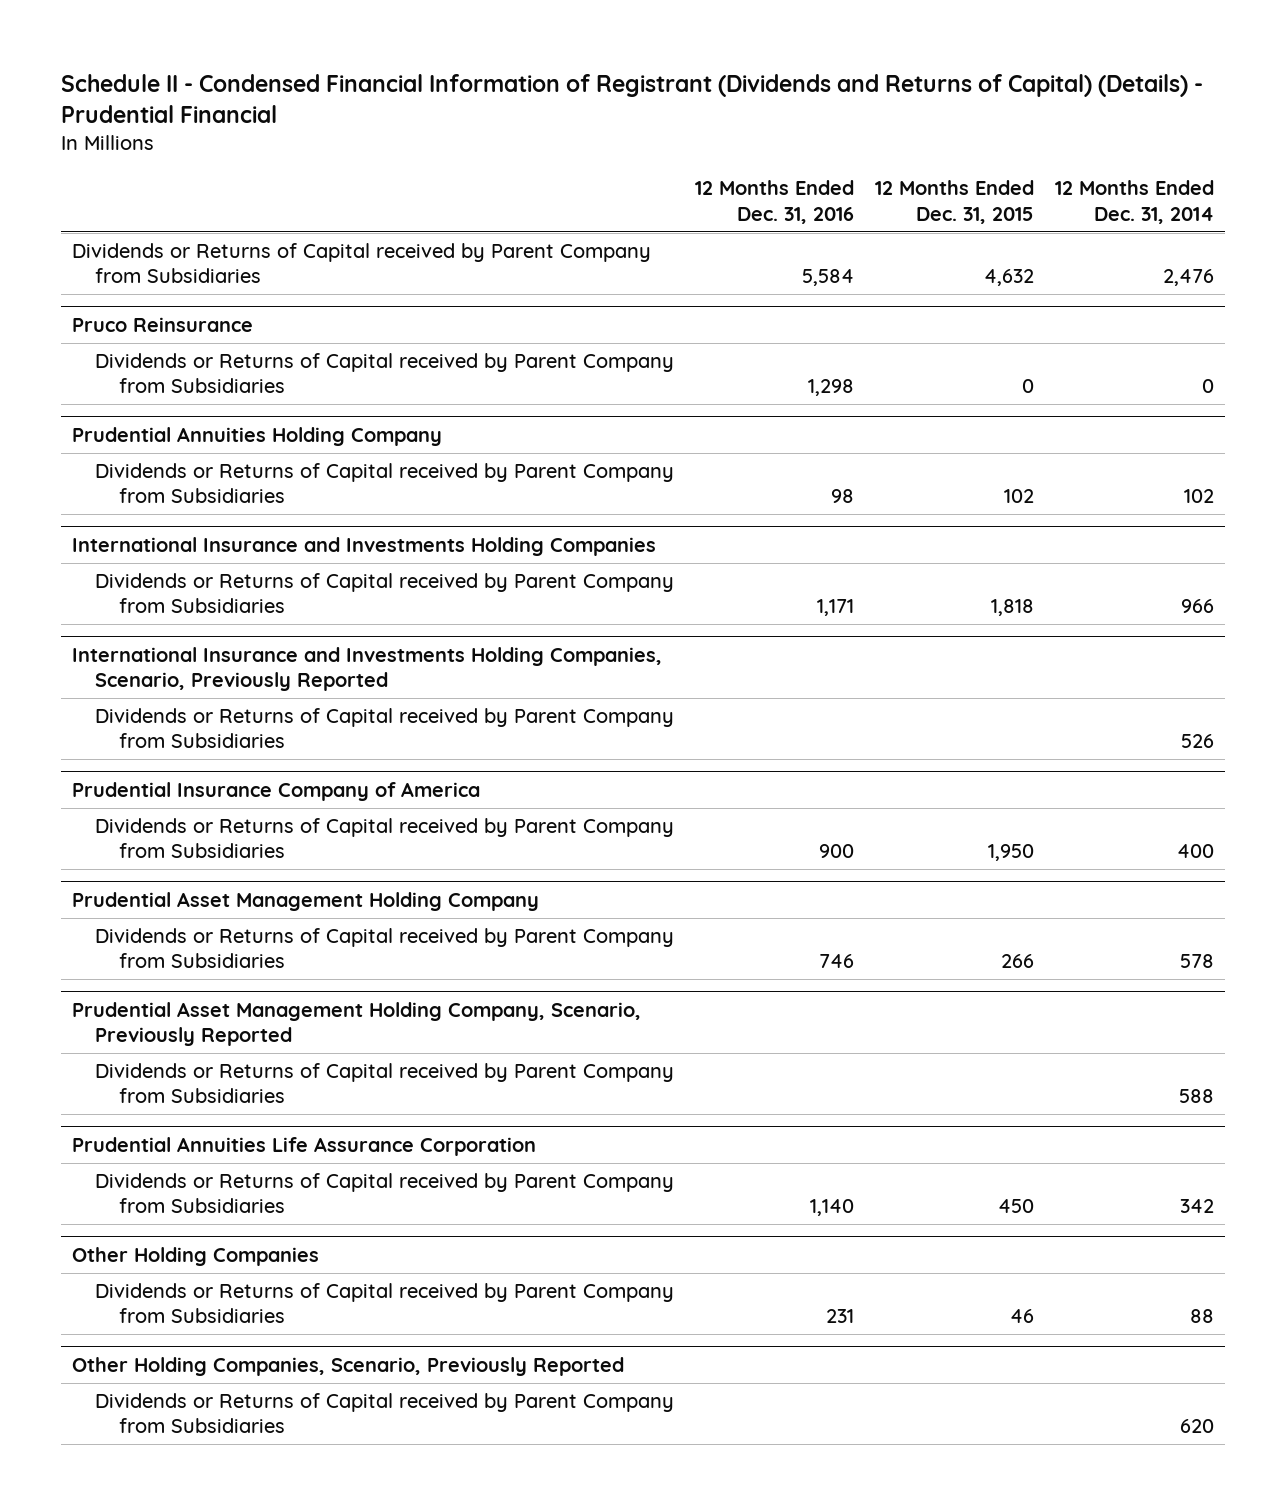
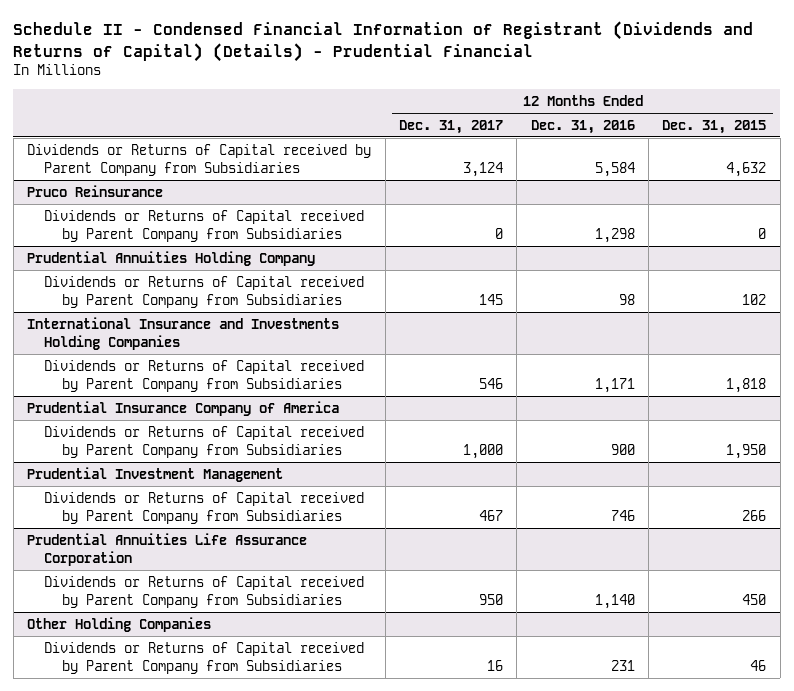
[1055,180,1215,224] 12 Months Ended Dec. 31, 2014 -> none
none -> [398,119,503,134] Dec. 31, 2017
[71,646,662,692] International Insurance and Investments Holding Companies, Scenario, Previously Reported -> none
[95,708,675,749] Dividends or Returns of Capital received by Parent Company from Subsidiaries -> none
[71,891,539,911] Prudential Asset Management Holding Company -> [27,466,284,482] Prudential Investment Management
[71,1001,641,1047] Prudential Asset Management Holding Company, Scenario, Previously Reported -> none
[95,1063,675,1104] Dividends or Returns of Capital received by Parent Company from Subsidiaries -> none
[71,1356,624,1376] Other Holding Companies, Scenario, Previously Reported -> none
[95,1393,675,1434] Dividends or Returns of Capital received by Parent Company from Subsidiaries -> none

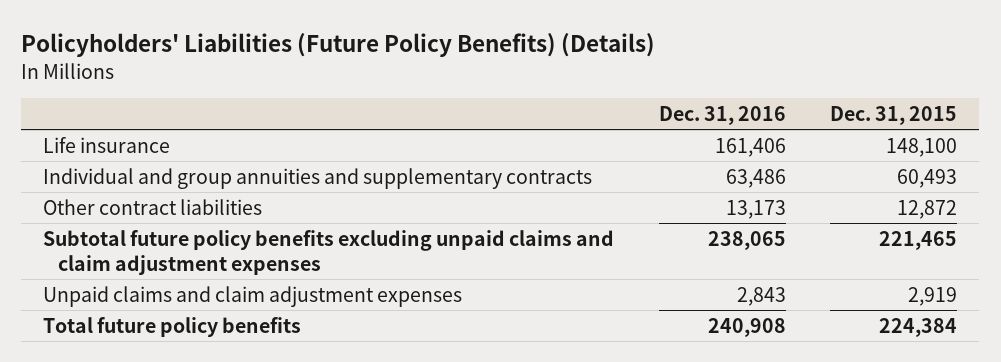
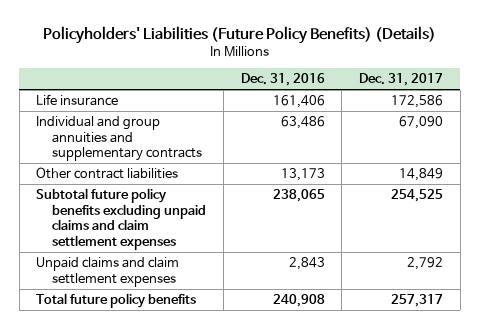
[830,105,958,125] Dec. 31, 2015 -> none
none -> [358,73,443,87] Dec. 31, 2017
[43,229,615,275] Subtotal future policy benefits excluding unpaid claims and claim adjustment expenses -> [36,188,207,250] Subtotal future policy benefits excluding unpaid claims and claim settlement expenses
[43,285,463,307] Unpaid claims and claim adjustment expenses -> [36,257,180,287] Unpaid claims and claim settlement expenses

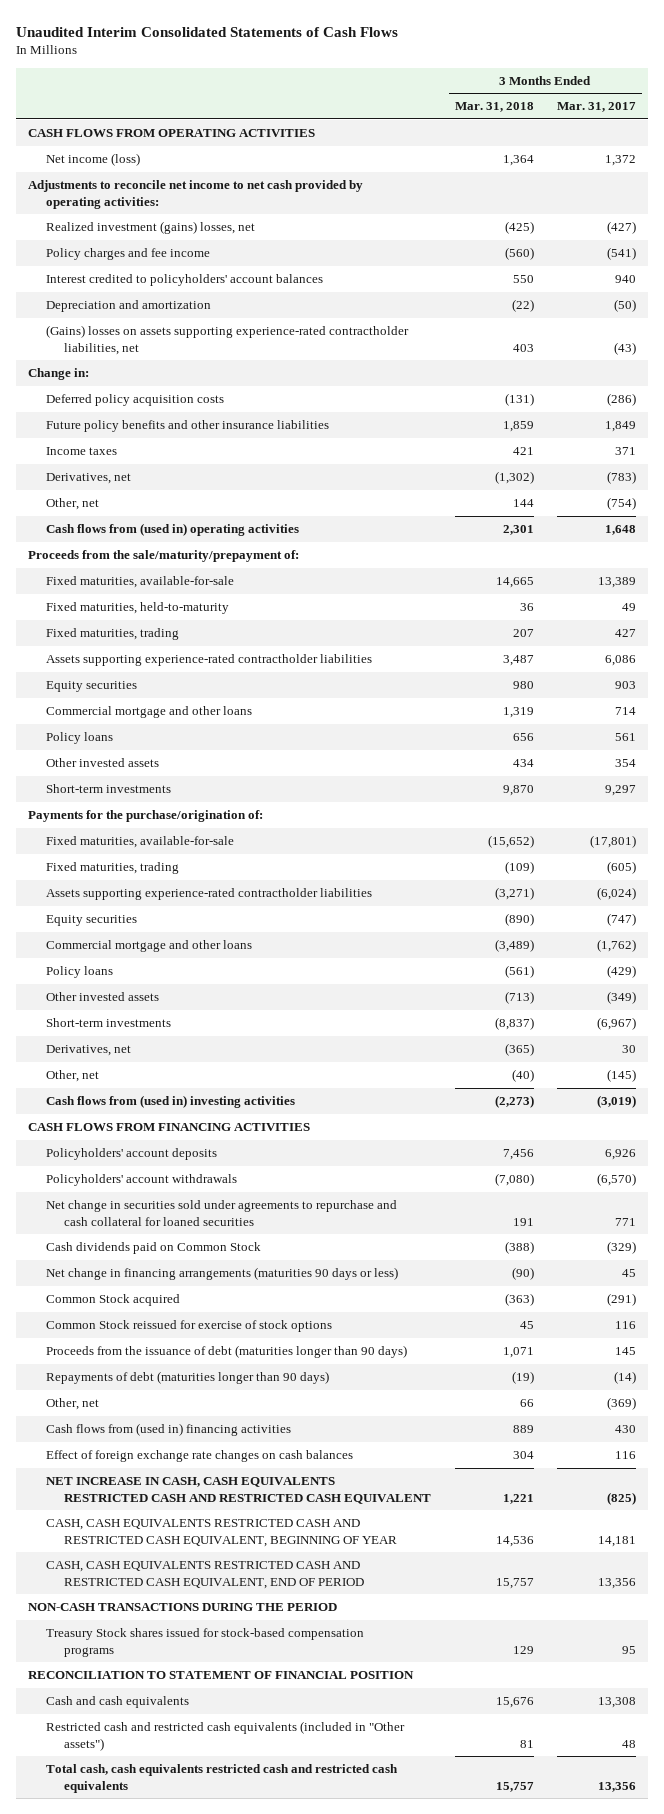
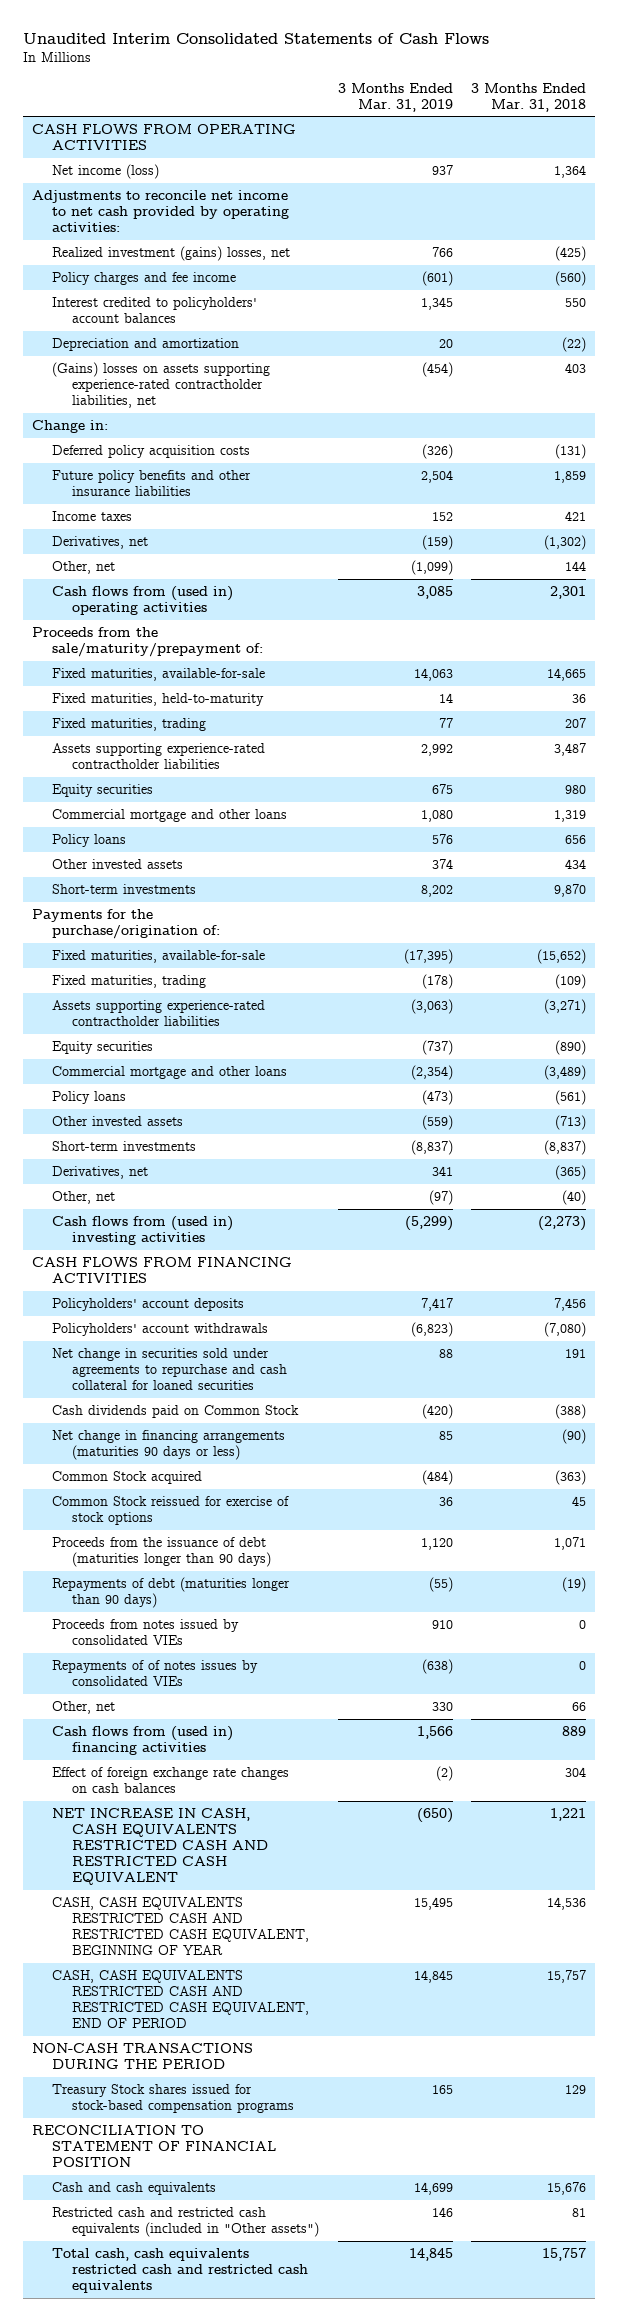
[557,102,637,113] Mar. 31, 2017 -> none
none -> [337,82,453,112] 3 Months Ended Mar. 31, 2019
none -> [52,1619,240,1646] Proceeds from notes issued by consolidated VIEs
none -> [52,1660,259,1687] Repayments of of notes issues by consolidated VIEs

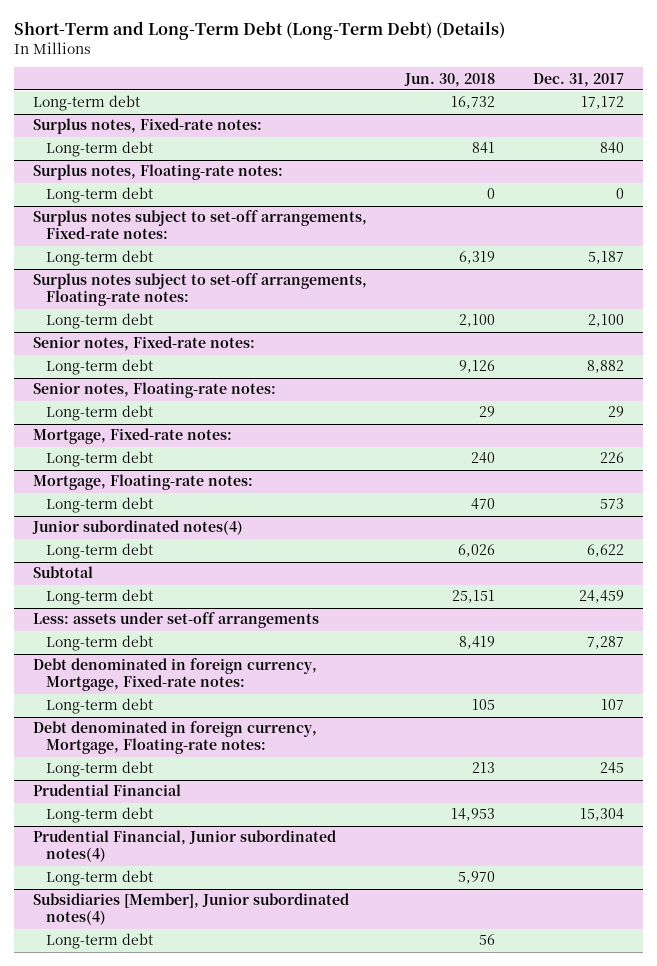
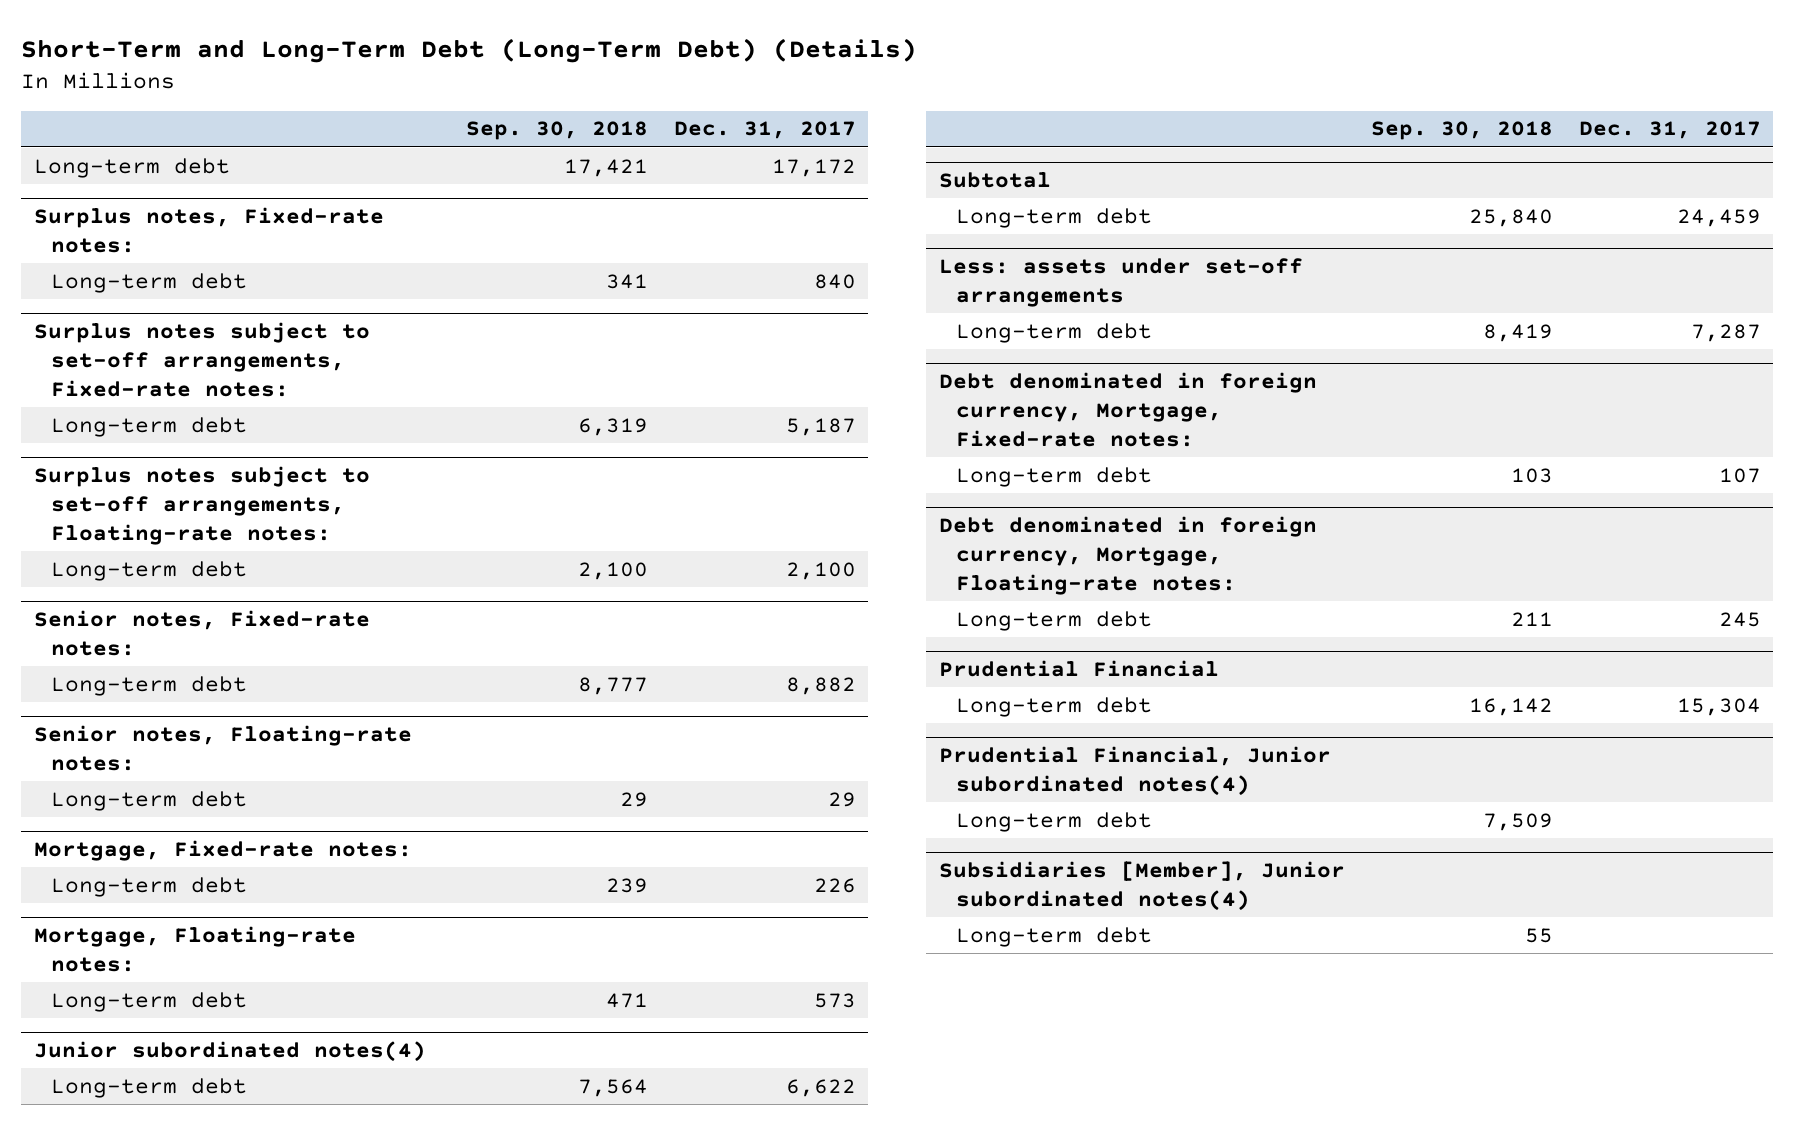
[404,72,496,87] Jun. 30, 2018 -> none
none -> [465,121,648,141] Sep. 30, 2018
[32,164,283,181] Surplus notes, Floating-rate notes: -> none
[45,187,153,204] Long-term debt -> none

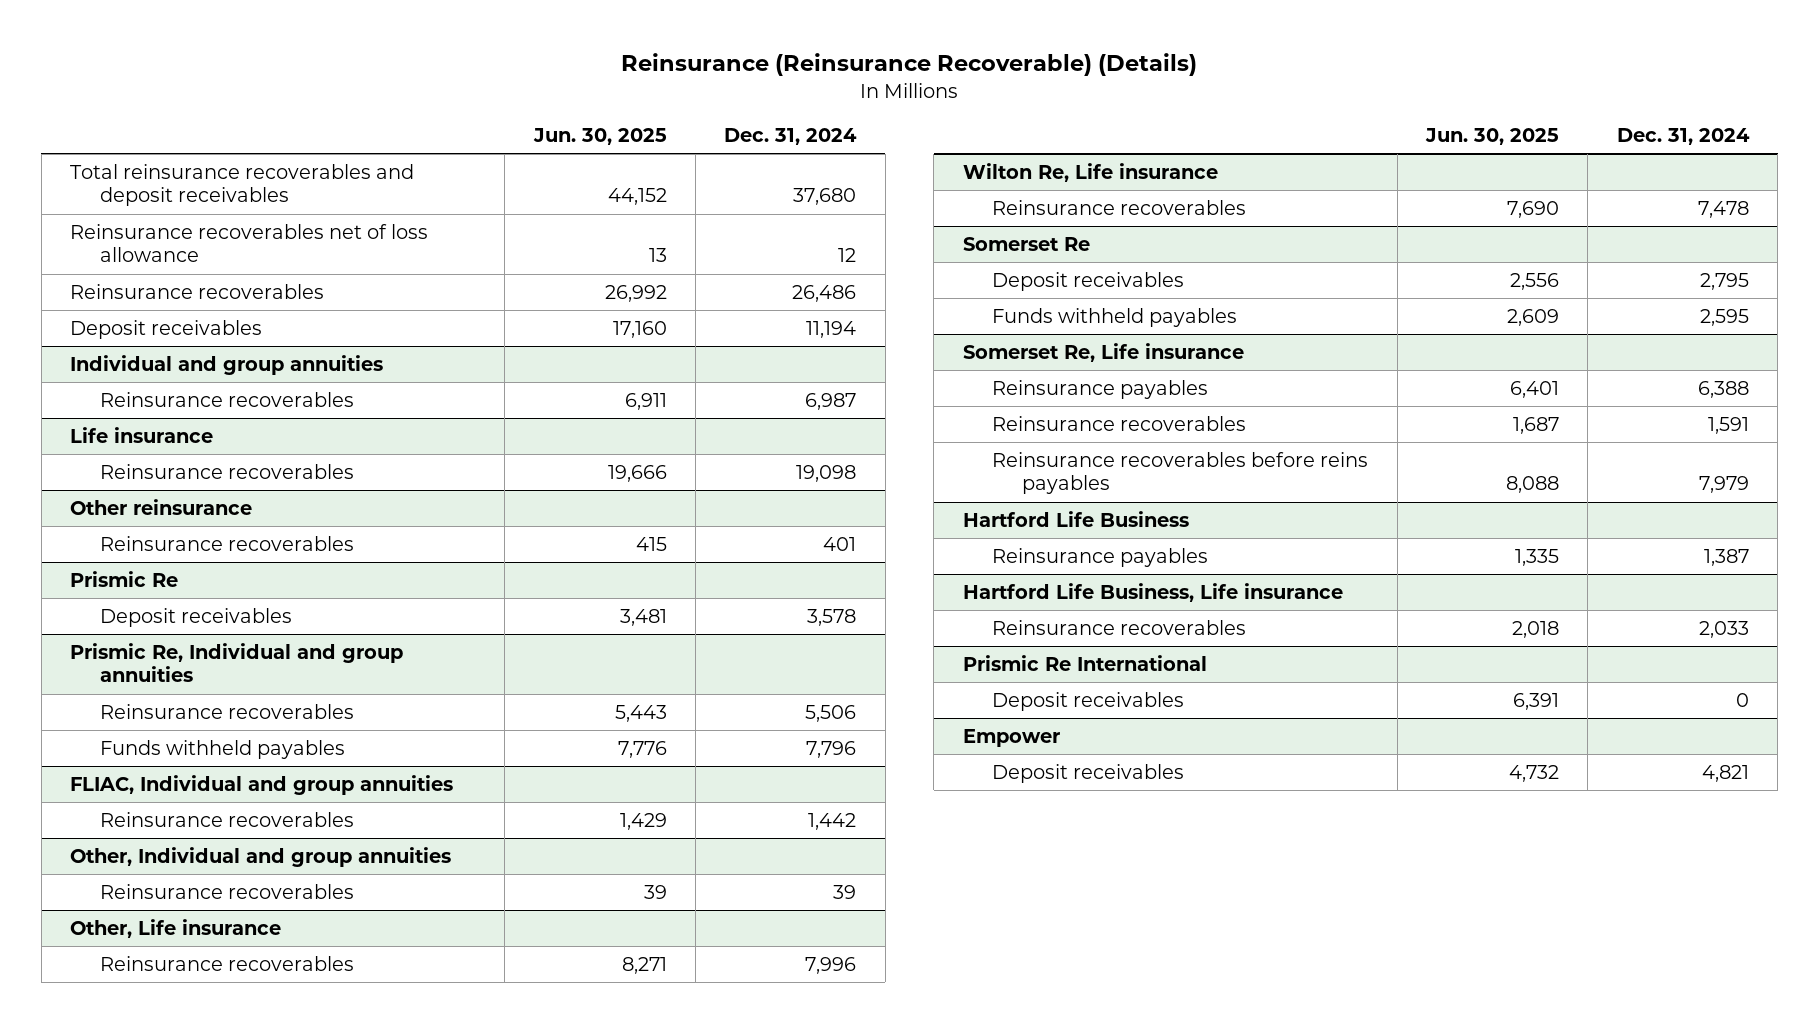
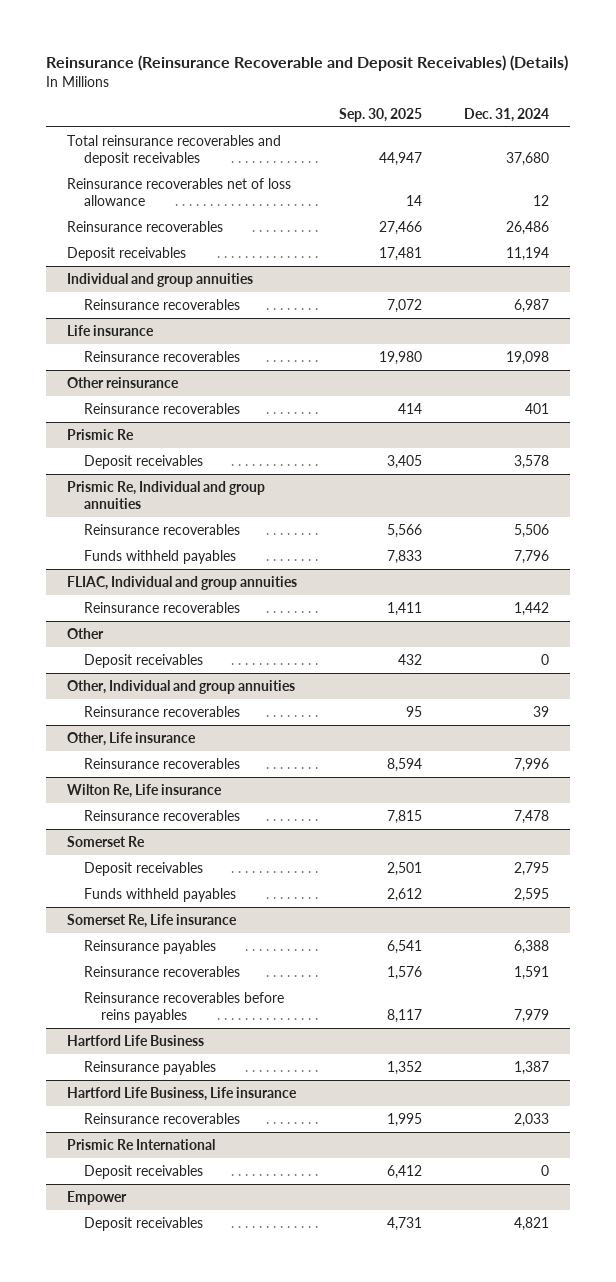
[621,53,1198,77] Reinsurance (Reinsurance Recoverable) (Details) -> [46,55,569,72] Reinsurance (Reinsurance Recoverable and Deposit Receivables) (Details)
[532,127,667,145] Jun. 30, 2025 -> none
none -> [338,108,422,123] Sep. 30, 2025
none -> [67,627,105,639] Other
none -> [84,653,204,668] Deposit receivables

